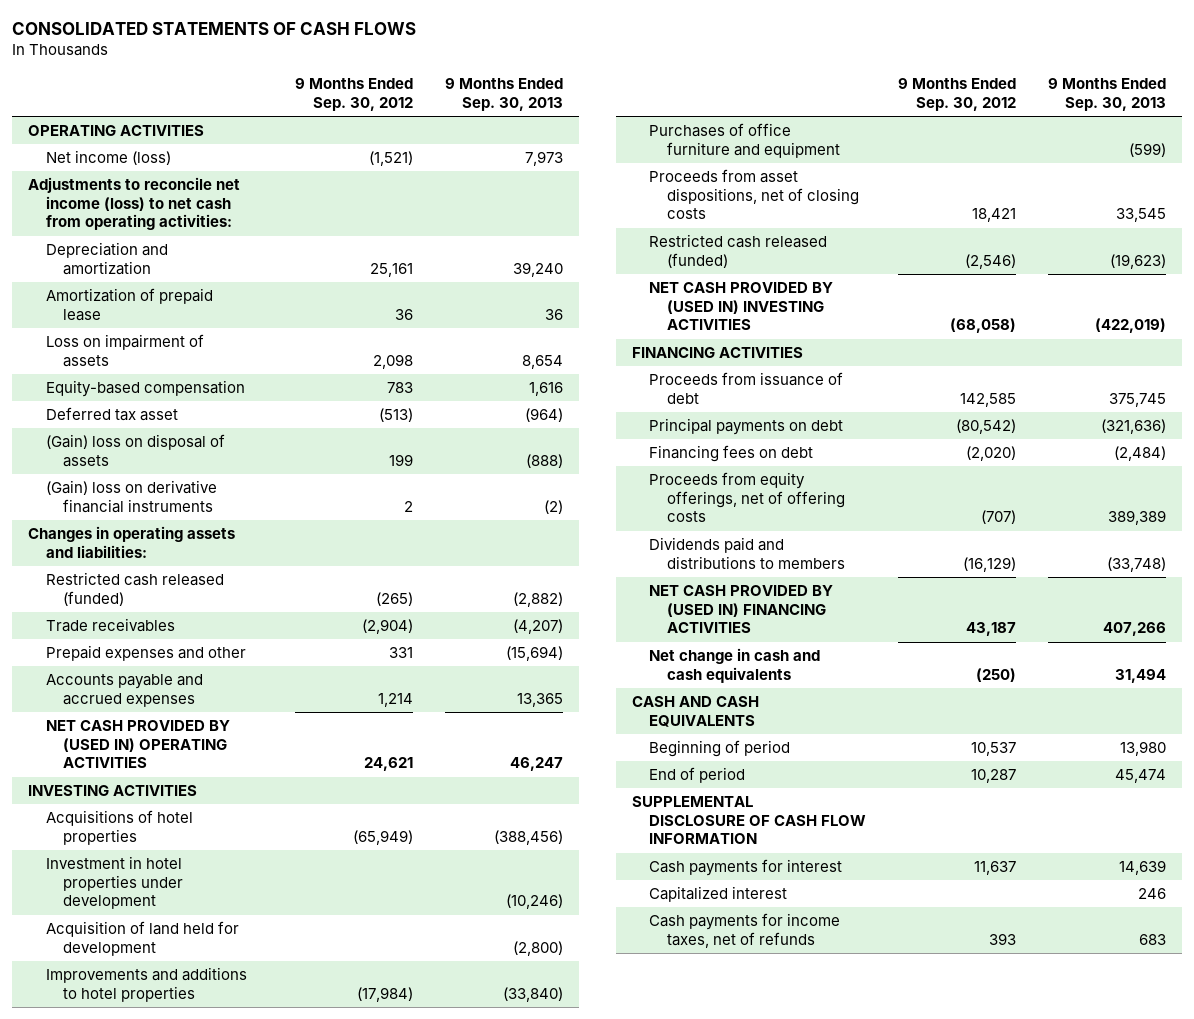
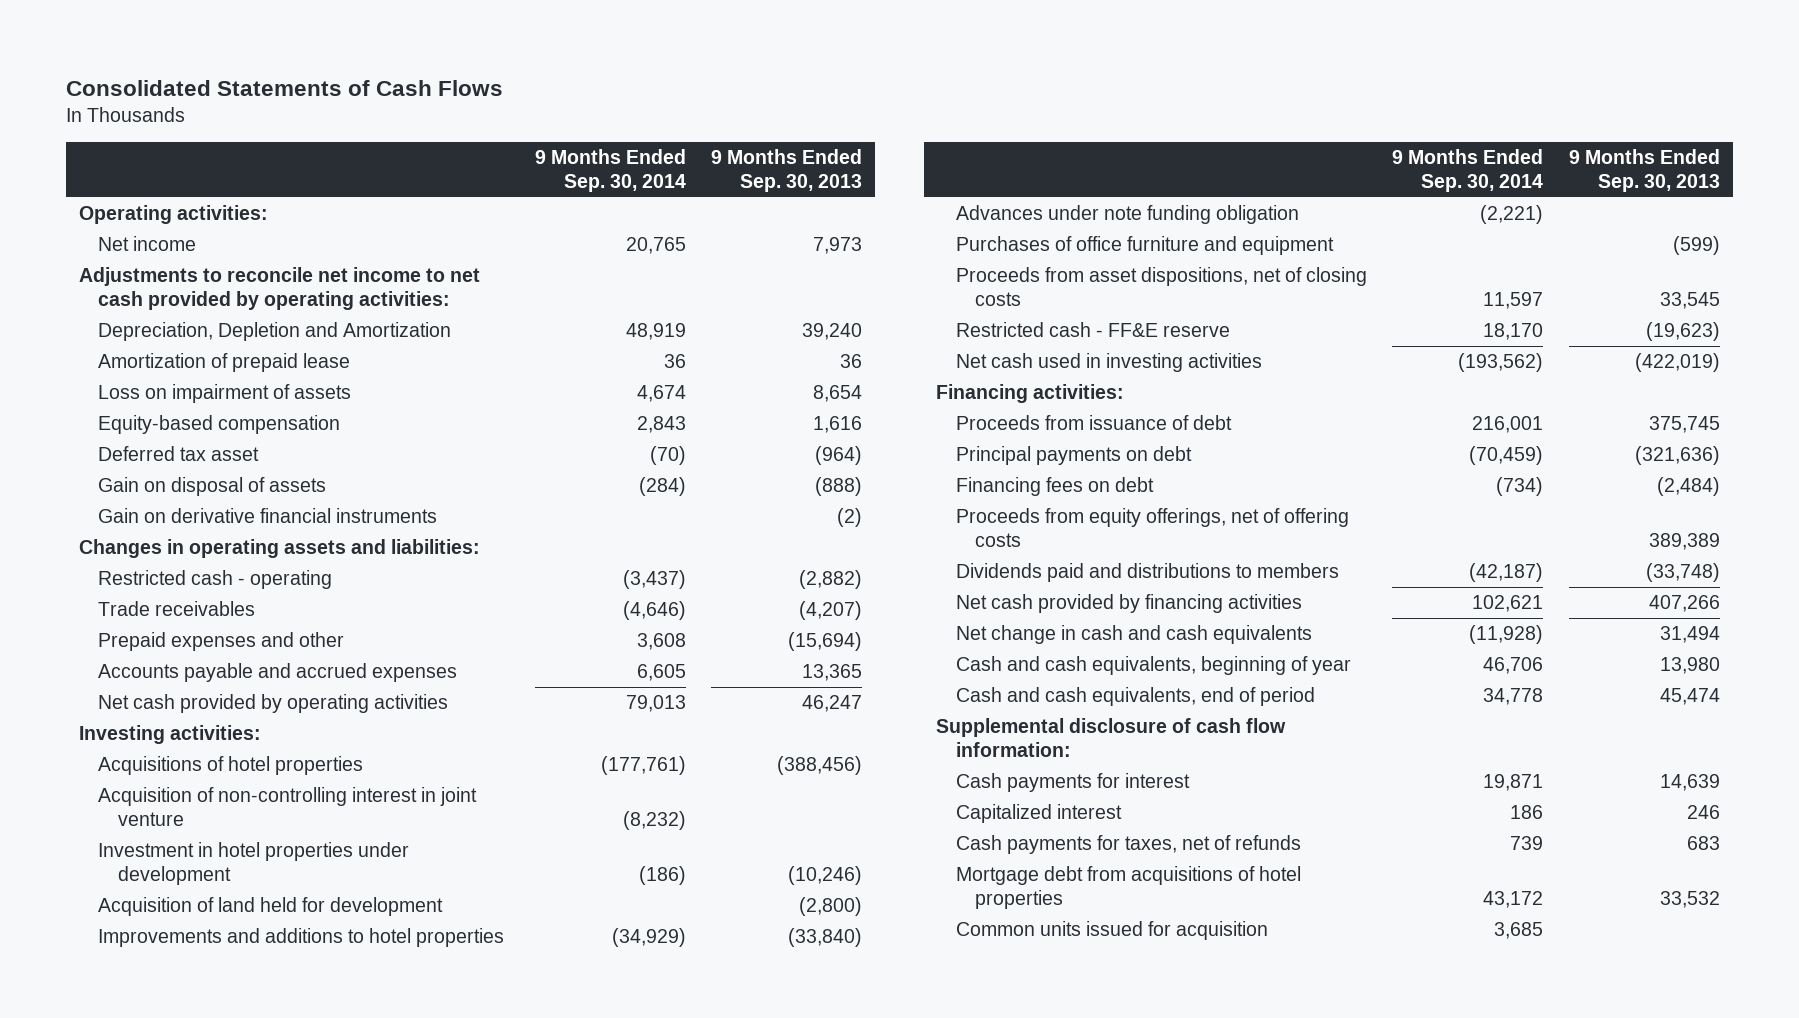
[12,22,417,36] CONSOLIDATED STATEMENTS OF CASH FLOWS -> [66,80,504,97] Consolidated Statements of Cash Flows
[294,78,413,111] 9 Months Ended Sep. 30, 2012 -> none
none -> [534,149,686,192] 9 Months Ended Sep. 30, 2014
[27,125,204,137] OPERATING ACTIVITIES -> [78,205,268,225] Operating activities:
[45,150,171,166] Net income (loss) -> [98,236,197,252] Net income
[27,177,240,231] Adjustments to reconcile net income (loss) to net cash from operating activities: -> [78,267,480,310] Adjustments to reconcile net income to net cash provided by operating activities:
[45,242,168,275] Depreciation and amortization -> [98,322,452,342] Depreciation, Depletion and Amortization
[45,434,225,467] (Gain) loss on disposal of assets -> [98,477,327,497] Gain on disposal of assets
[45,480,217,513] (Gain) loss on derivative financial instruments -> [98,508,438,524] Gain on derivative financial instruments
[45,572,224,606] Restricted cash released (funded) -> [98,570,333,590] Restricted cash - operating
[45,720,230,769] NET CASH PROVIDED BY (USED IN) OPERATING ACTIVITIES -> [98,694,449,714] Net cash provided by operating activities
[27,785,197,797] INVESTING ACTIVITIES -> [78,725,261,745] Investing activities:
none -> [98,787,478,826] Acquisition of non-controlling interest in joint venture
none -> [955,205,1299,225] Advances under note funding obligation
[649,234,828,268] Restricted cash released (funded) -> [955,322,1230,338] Restricted cash - FF&E reserve
[649,282,834,331] NET CASH PROVIDED BY (USED IN) INVESTING ACTIVITIES -> [955,353,1262,373] Net cash used in investing activities
[631,347,803,359] FINANCING ACTIVITIES -> [936,384,1125,404] Financing activities:
[649,585,834,634] NET CASH PROVIDED BY (USED IN) FINANCING ACTIVITIES -> [955,594,1302,614] Net cash provided by financing activities
[631,696,759,727] CASH AND CASH EQUIVALENTS -> none
[649,740,791,758] Beginning of period -> [955,656,1351,676] Cash and cash equivalents, beginning of year
[649,767,746,784] End of period -> [955,687,1315,707] Cash and cash equivalents, end of period
[631,796,867,845] SUPPLEMENTAL DISCLOSURE OF CASH FLOW INFORMATION -> [936,718,1287,757] Supplemental disclosure of cash flow information:
[649,913,841,948] Cash payments for income taxes, net of refunds -> [955,835,1301,855] Cash payments for taxes, net of refunds
none -> [955,866,1301,909] Mortgage debt from acquisitions of hotel properties
none -> [955,921,1268,941] Common units issued for acquisition

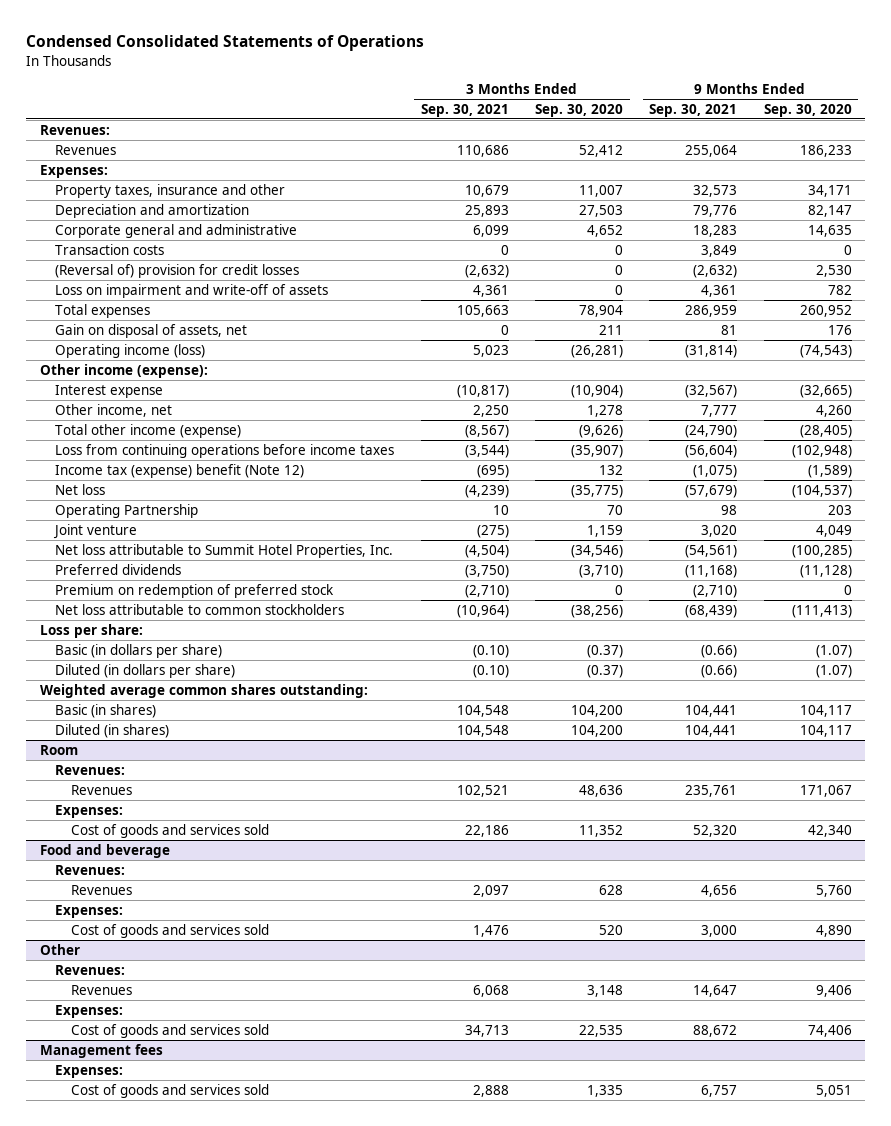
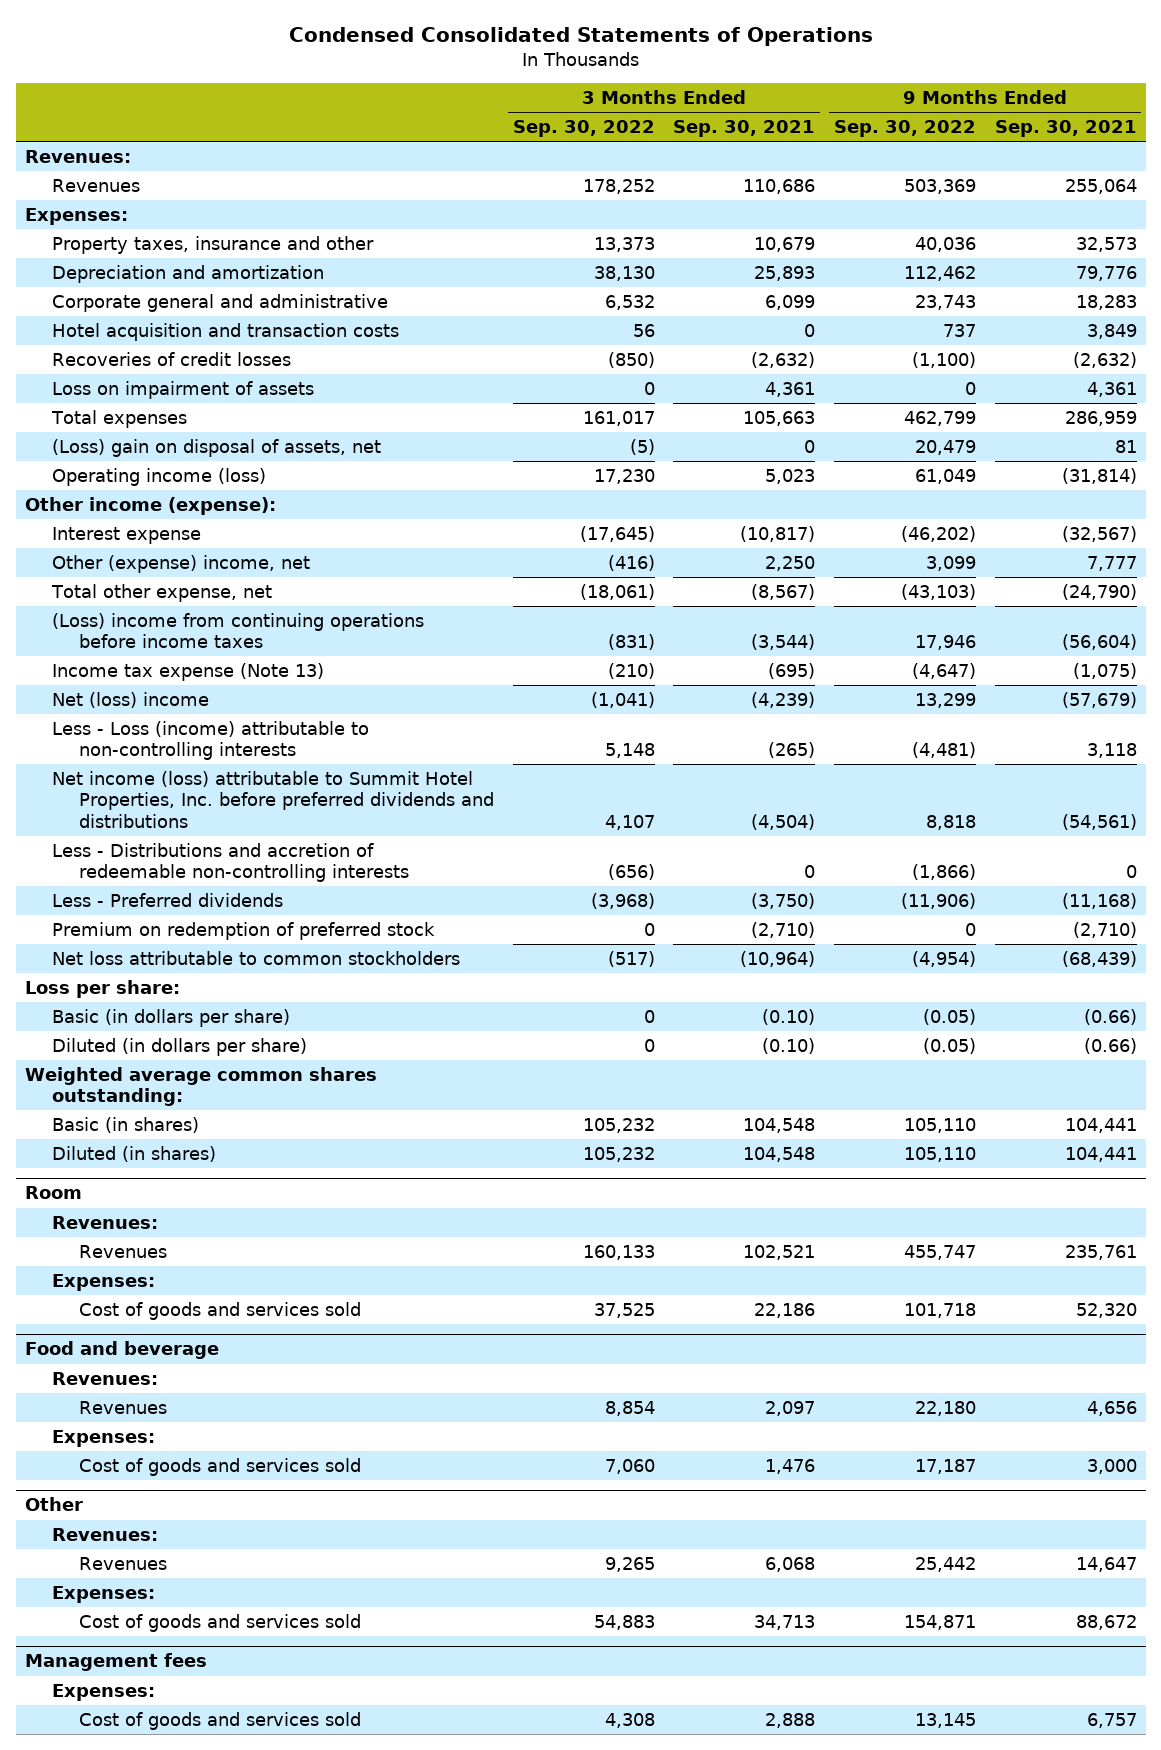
[534,103,623,117] Sep. 30, 2020 -> none
[763,103,852,117] Sep. 30, 2020 -> none
none -> [512,119,655,137] Sep. 30, 2022
none -> [833,119,976,137] Sep. 30, 2022
[55,243,165,255] Transaction costs -> [52,322,400,341] Hotel acquisition and transaction costs
[55,263,300,278] (Reversal of) provision for credit losses -> [52,351,292,366] Recoveries of credit losses
[55,283,329,298] Loss on impairment and write-off of assets -> [52,380,315,399] Loss on impairment of assets
[55,323,248,338] Gain on disposal of assets, net -> [52,438,382,457] (Loss) gain on disposal of assets, net
[55,503,199,518] Operating Partnership -> none
[53,523,138,539] Joint venture -> none
[55,403,173,417] Other income, net -> [52,554,311,573] Other (expense) income, net
[55,423,242,438] Total other income (expense) -> [51,583,273,602] Total other expense, net
[55,443,395,458] Loss from continuing operations before income taxes -> [52,612,425,649] (Loss) income from continuing operations before income taxes
[55,463,305,478] Income tax (expense) benefit (Note 12) -> [52,662,325,681] Income tax expense (Note 13)
[55,483,106,495] Net loss -> [52,691,210,708] Net (loss) income
none -> [52,720,370,761] Less - Loss (income) attributable to non-controlling interests
[55,543,394,558] Net loss attributable to Summit Hotel Properties, Inc. -> [52,770,495,828] Net income (loss) attributable to Summit Hotel Properties, Inc. before preferred dividends and distributions
none -> [52,842,410,883] Less - Distributions and accretion of redeemable non-controlling interests
[55,563,182,575] Preferred dividends -> [52,892,284,907] Less - Preferred dividends

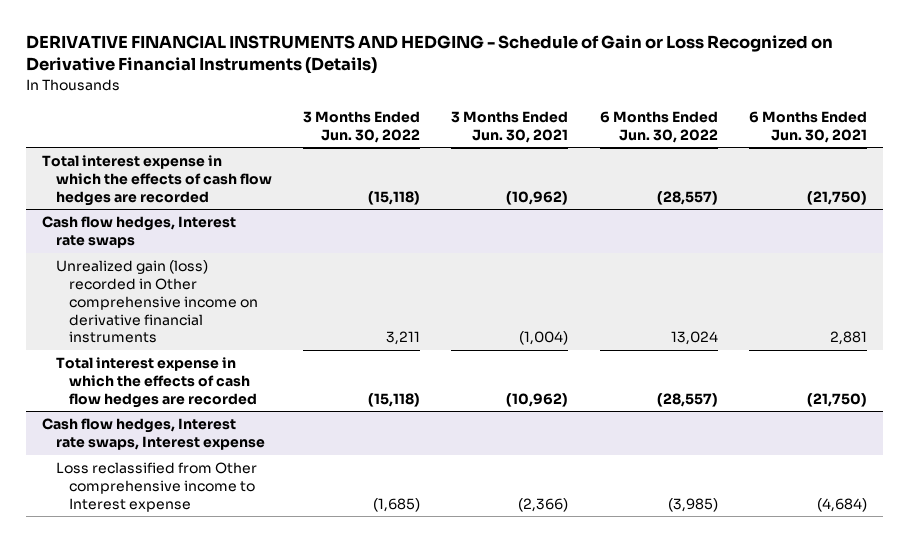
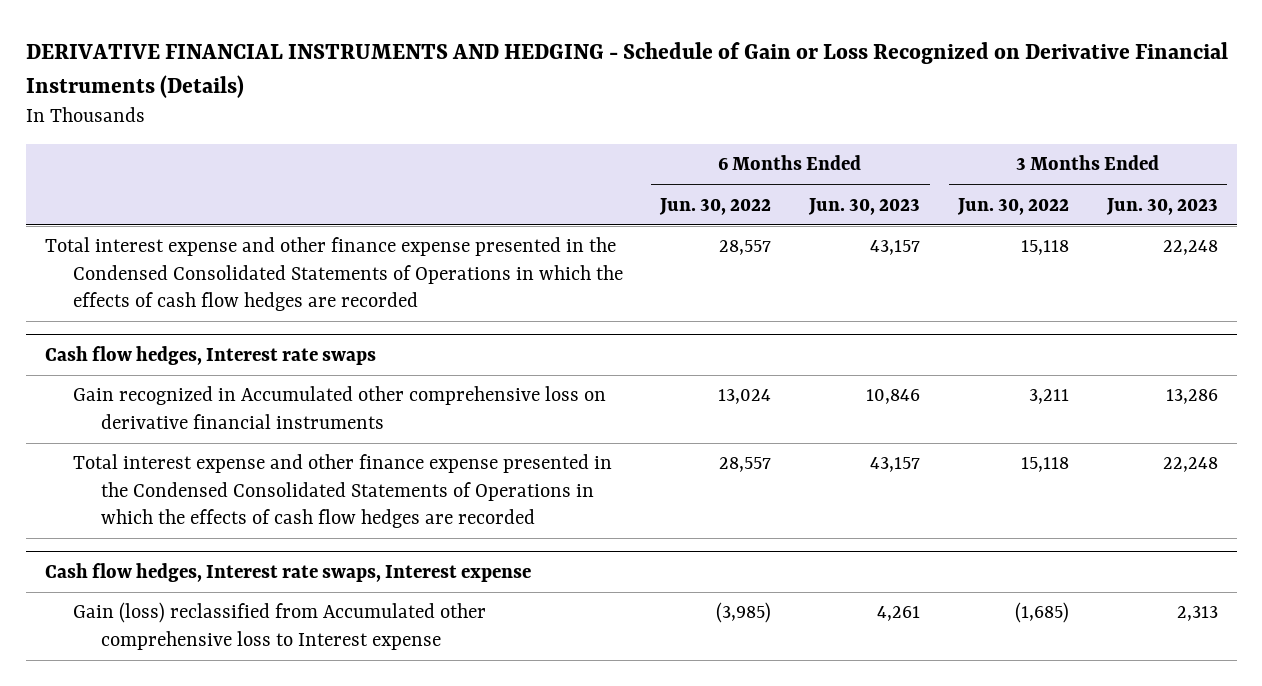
[451,111,569,143] 3 Months Ended Jun. 30, 2021 -> none
[749,111,868,143] 6 Months Ended Jun. 30, 2021 -> none
none -> [808,197,921,215] Jun. 30, 2023
none -> [1105,197,1218,215] Jun. 30, 2023
[41,155,272,206] Total interest expense in which the effects of cash flow hedges are recorded -> [44,237,623,311] Total interest expense and other finance expense presented in the Condensed Consolidated Statements of Operations in which the effects of cash flow hedges are recorded
[367,190,420,205] (15,118) -> [1021,240,1070,256] 15,118
[656,190,718,205] (28,557) -> [719,240,772,256] 28,557
[55,260,259,344] Unrealized gain (loss) recorded in Other comprehensive income on derivative financial instruments -> [72,386,606,429] Gain recognized in Accumulated other comprehensive loss on derivative financial instruments
[55,357,258,408] Total interest expense in which the effects of cash flow hedges are recorded -> [72,454,612,528] Total interest expense and other finance expense presented in the Condensed Consolidated Statements of Operations in which the effects of cash flow hedges are recorded
[367,392,420,407] (15,118) -> [1021,457,1070,473] 15,118
[656,392,718,407] (28,557) -> [719,457,772,473] 28,557
[55,462,257,512] Loss reclassified from Other comprehensive income to Interest expense -> [72,602,486,650] Gain (loss) reclassified from Accumulated other comprehensive loss to Interest expense

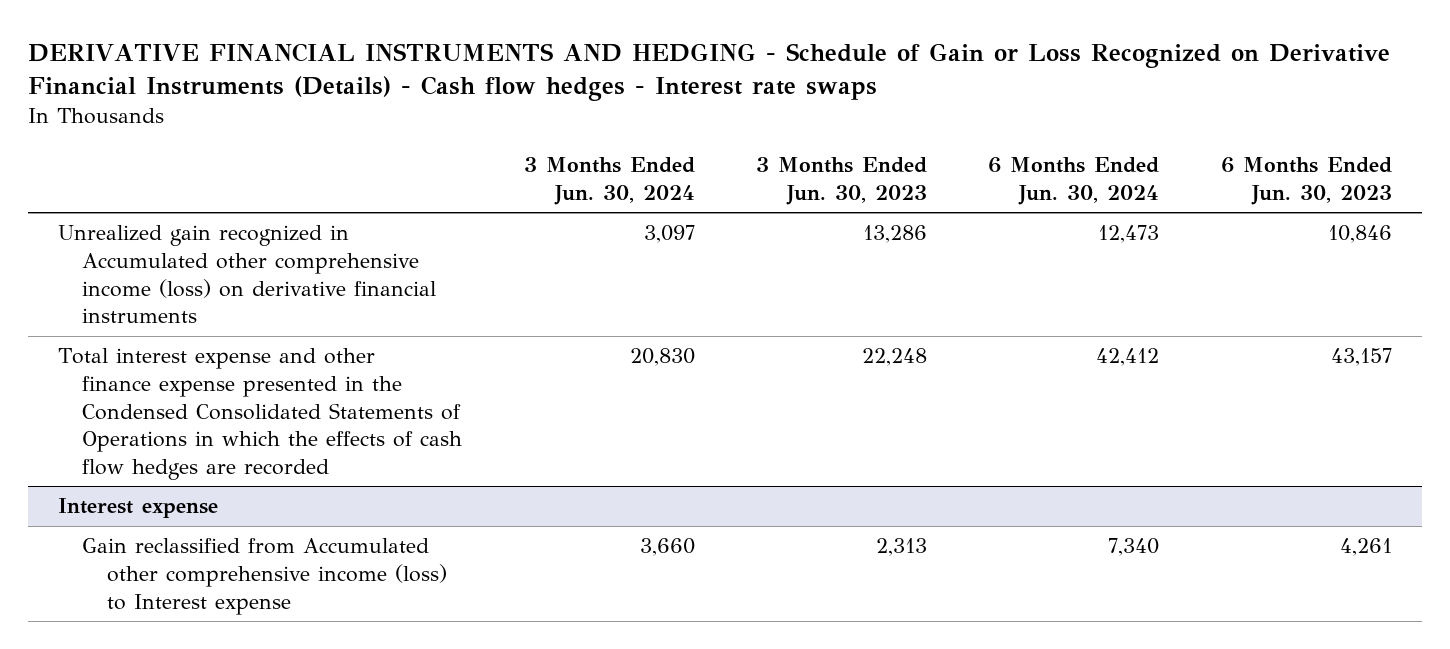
[25,42,1228,98] DERIVATIVE FINANCIAL INSTRUMENTS AND HEDGING - Schedule of Gain or Loss Recognized on Derivative Financial Instruments (Details) -> [27,43,1390,102] DERIVATIVE FINANCIAL INSTRUMENTS AND HEDGING - Schedule of Gain or Loss Recognized on Derivative Financial Instruments (Details) - Cash flow hedges - Interest rate swaps
[659,197,772,215] Jun. 30, 2022 -> none
[957,197,1070,215] Jun. 30, 2022 -> none
none -> [523,157,695,205] 3 Months Ended Jun. 30, 2024
none -> [988,157,1160,205] 6 Months Ended Jun. 30, 2024
[44,237,623,311] Total interest expense and other finance expense presented in the Condensed Consolidated Statements of Operations in which the effects of cash flow hedges are recorded -> none
[44,346,376,366] Cash flow hedges, Interest rate swaps -> none
[72,386,606,429] Gain recognized in Accumulated other comprehensive loss on derivative financial instruments -> [58,225,437,324] Unrealized gain recognized in Accumulated other comprehensive income (loss) on derivative financial instruments
[44,563,531,583] Cash flow hedges, Interest rate swaps, Interest expense -> none
none -> [58,498,219,519] Interest expense
[72,602,486,650] Gain (loss) reclassified from Accumulated other comprehensive loss to Interest expense -> [82,538,447,615] Gain reclassified from Accumulated other comprehensive income (loss) to Interest expense

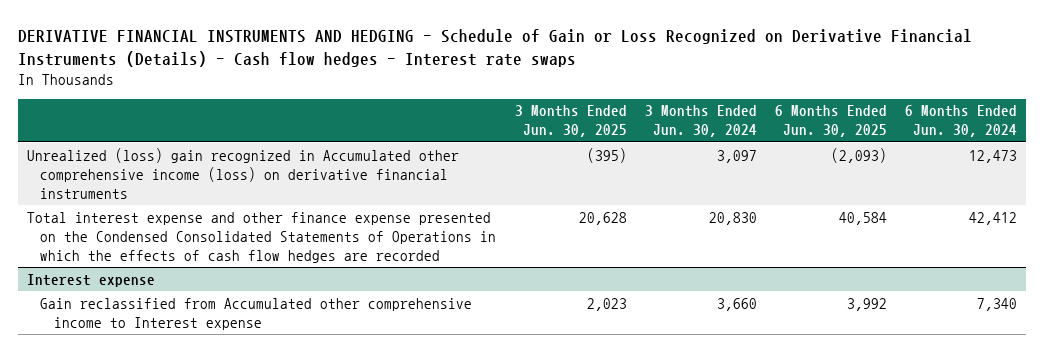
[756,157,928,205] 3 Months Ended Jun. 30, 2023 -> none
[1220,157,1392,205] 6 Months Ended Jun. 30, 2023 -> none
none -> [514,105,627,138] 3 Months Ended Jun. 30, 2025
none -> [775,105,888,138] 6 Months Ended Jun. 30, 2025
[58,225,437,324] Unrealized gain recognized in Accumulated other comprehensive income (loss) on derivative financial instruments -> [26,147,459,199] Unrealized (loss) gain recognized in Accumulated other comprehensive income (loss) on derivative financial instruments
[58,348,463,481] Total interest expense and other finance expense presented in the Condensed Consolidated Statements of Operations in which the effects of cash flow hedges are recorded -> [26,211,497,263] Total interest expense and other finance expense presented on the Condensed Consolidated Statements of Operations in which the effects of cash flow hedges are recorded
[82,538,447,615] Gain reclassified from Accumulated other comprehensive income (loss) to Interest expense -> [40,297,473,330] Gain reclassified from Accumulated other comprehensive income to Interest expense

